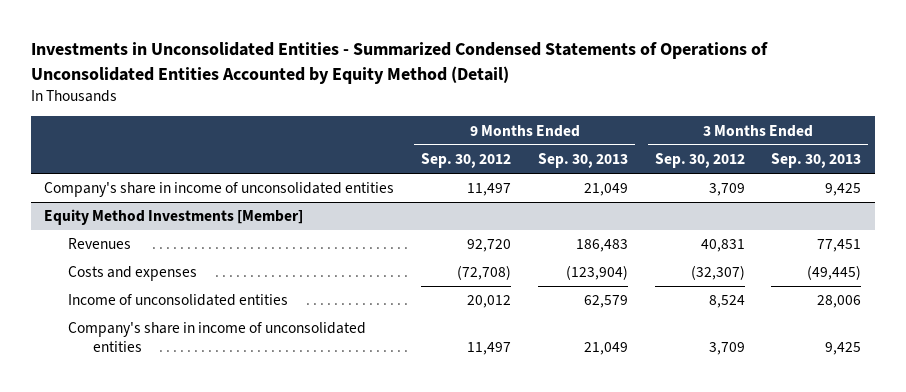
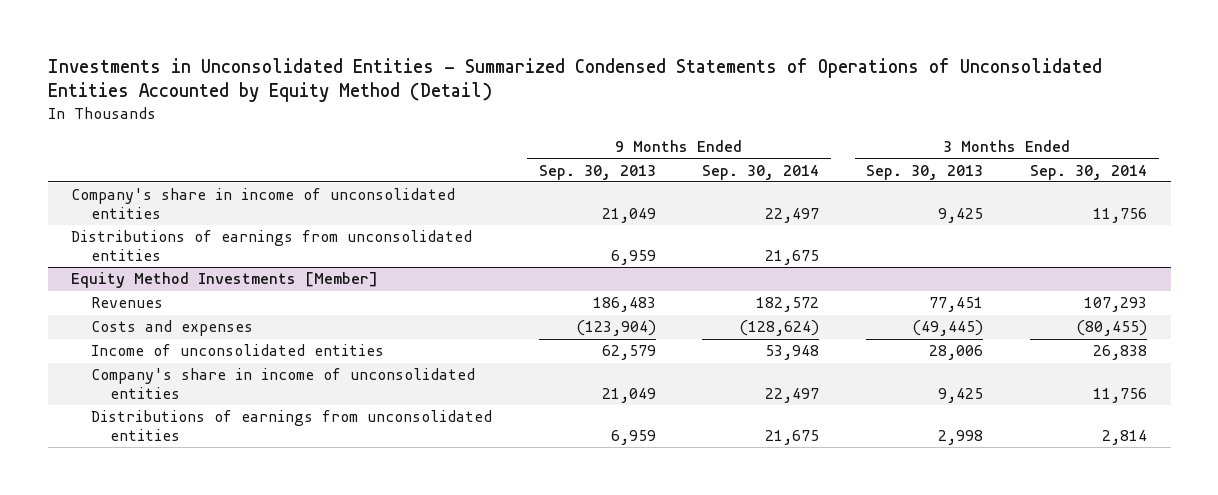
[421,153,512,169] Sep. 30, 2012 -> none
[654,153,745,169] Sep. 30, 2012 -> none
none -> [702,164,820,180] Sep. 30, 2014
none -> [1030,164,1148,180] Sep. 30, 2014
none -> [71,230,473,261] Distributions of earnings from unconsolidated entities
none -> [90,410,492,441] Distributions of earnings from unconsolidated entities

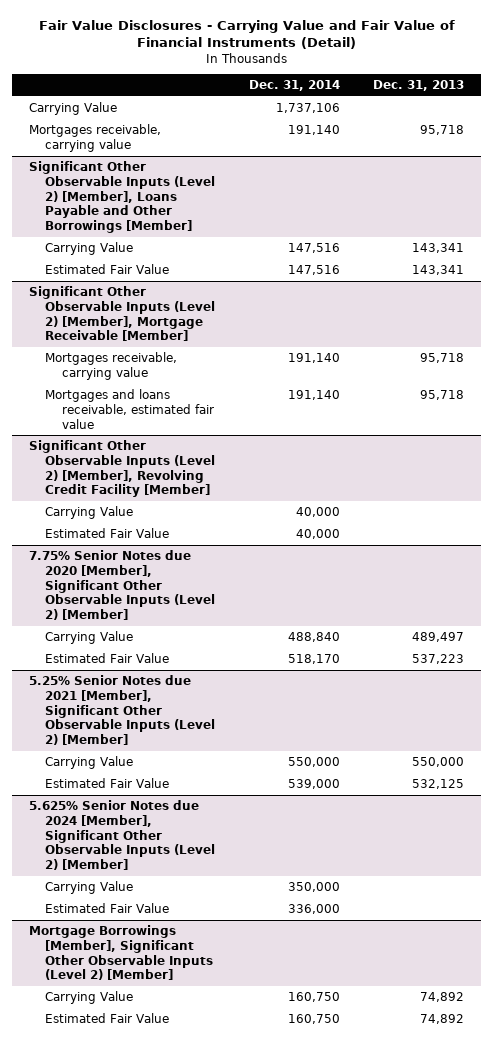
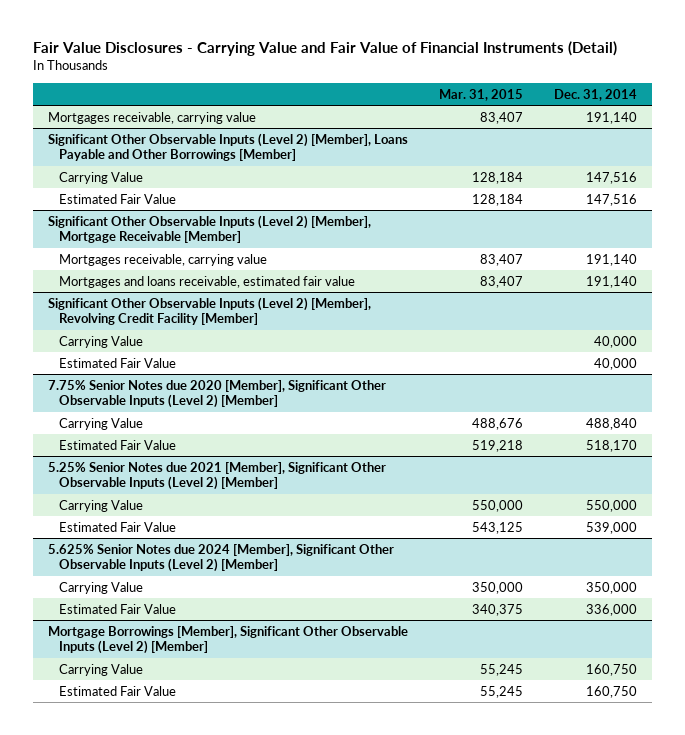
[373,80,465,92] Dec. 31, 2013 -> none
none -> [439,88,524,101] Mar. 31, 2015
[28,102,117,116] Carrying Value -> none

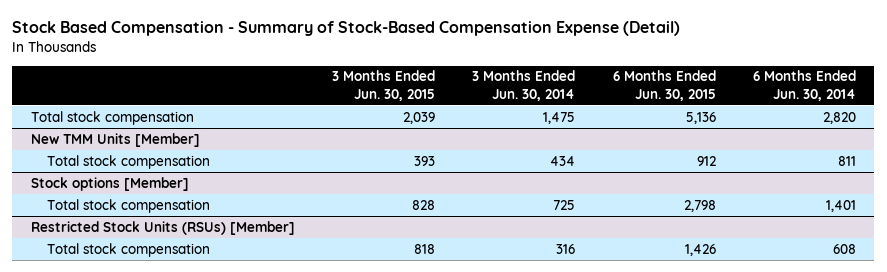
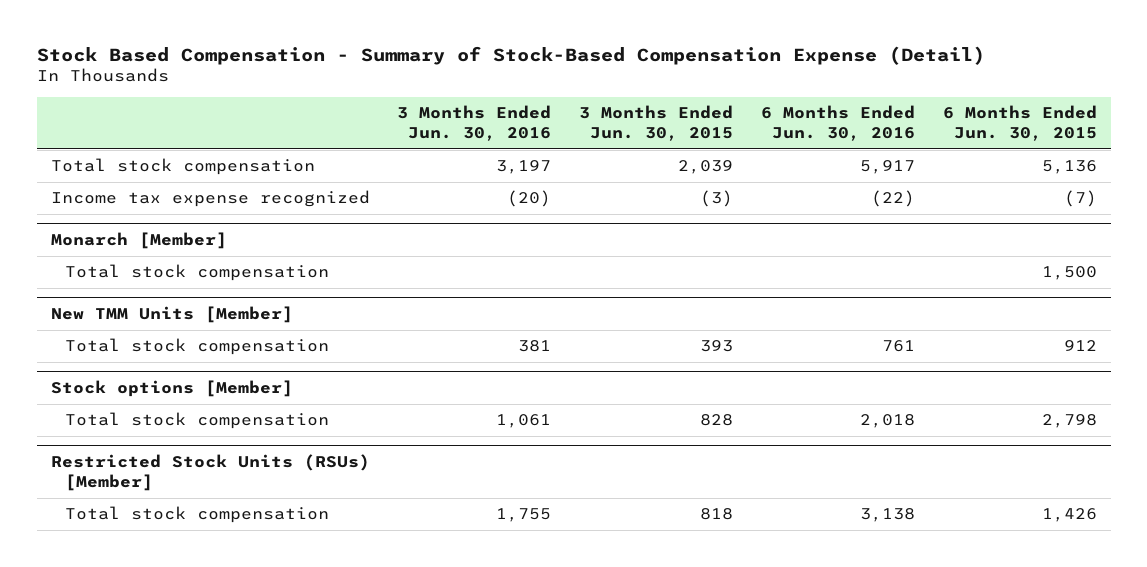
[472,70,576,101] 3 Months Ended Jun. 30, 2014 -> none
[752,70,856,101] 6 Months Ended Jun. 30, 2014 -> none
none -> [397,105,552,142] 3 Months Ended Jun. 30, 2016
none -> [760,105,915,142] 6 Months Ended Jun. 30, 2016
none -> [50,190,370,208] Income tax expense recognized
none -> [50,232,227,250] Monarch [Member]
none -> [64,264,329,282] Total stock compensation

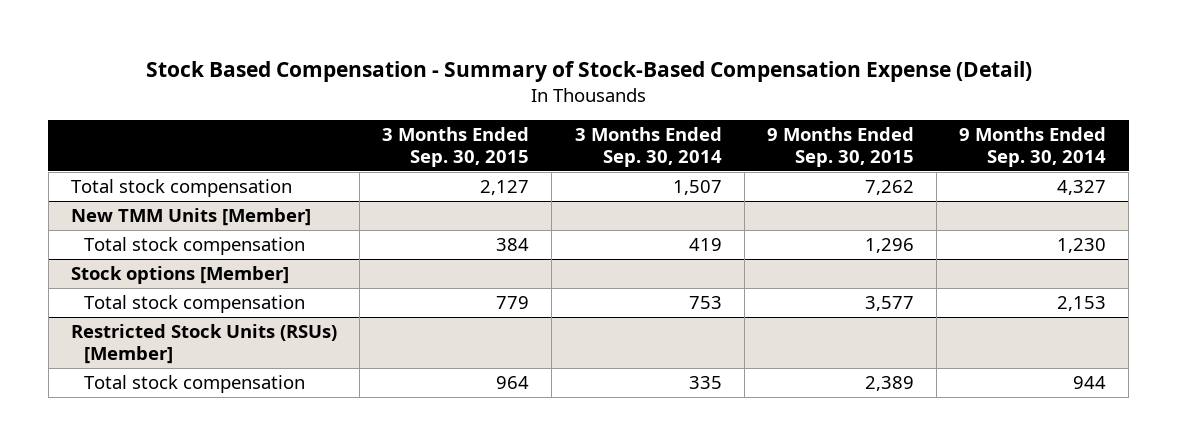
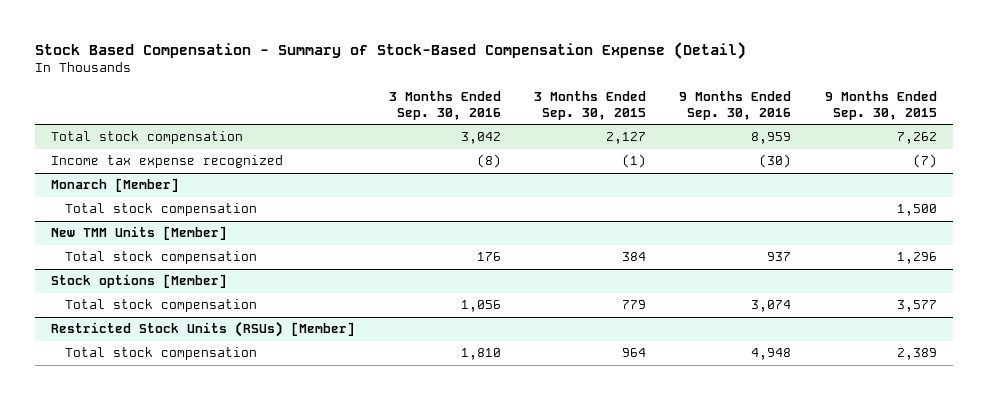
[574,127,722,168] 3 Months Ended Sep. 30, 2014 -> none
[959,127,1107,168] 9 Months Ended Sep. 30, 2014 -> none
none -> [388,91,501,121] 3 Months Ended Sep. 30, 2016
none -> [679,91,792,121] 9 Months Ended Sep. 30, 2016
none -> [51,155,284,169] Income tax expense recognized
none -> [51,178,180,193] Monarch [Member]
none -> [64,203,257,217] Total stock compensation

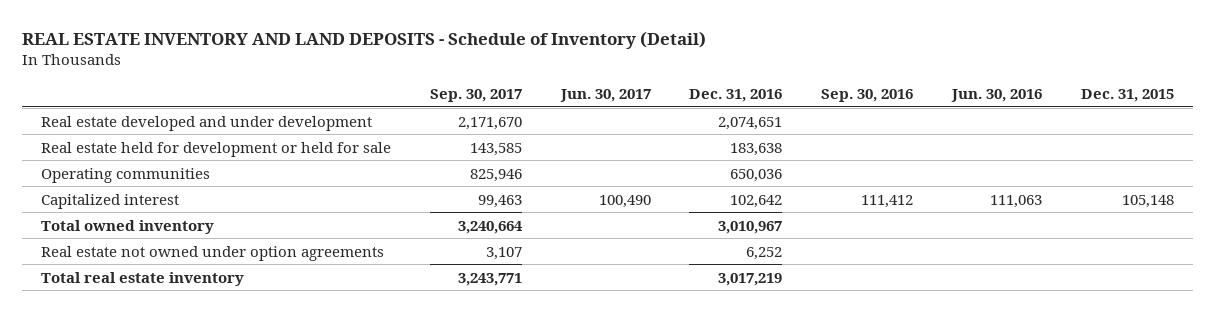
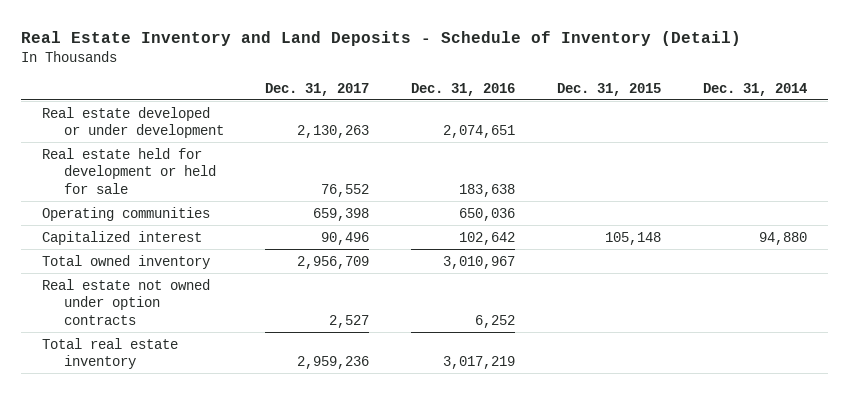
[21,30,706,49] REAL ESTATE INVENTORY AND LAND DEPOSITS - Schedule of Inventory (Detail) -> [21,31,742,47] Real Estate Inventory and Land Deposits - Schedule of Inventory (Detail)
[429,88,522,102] Sep. 30, 2017 -> none
[559,88,651,102] Jun. 30, 2017 -> none
[821,88,914,102] Sep. 30, 2016 -> none
[951,88,1043,102] Jun. 30, 2016 -> none
none -> [265,82,370,96] Dec. 31, 2017
none -> [703,82,808,96] Dec. 31, 2014
[41,115,373,131] Real estate developed and under development -> [42,106,224,139] Real estate developed or under development
[41,245,385,261] Real estate not owned under option agreements -> [42,278,211,325] Real estate not owned under option contracts

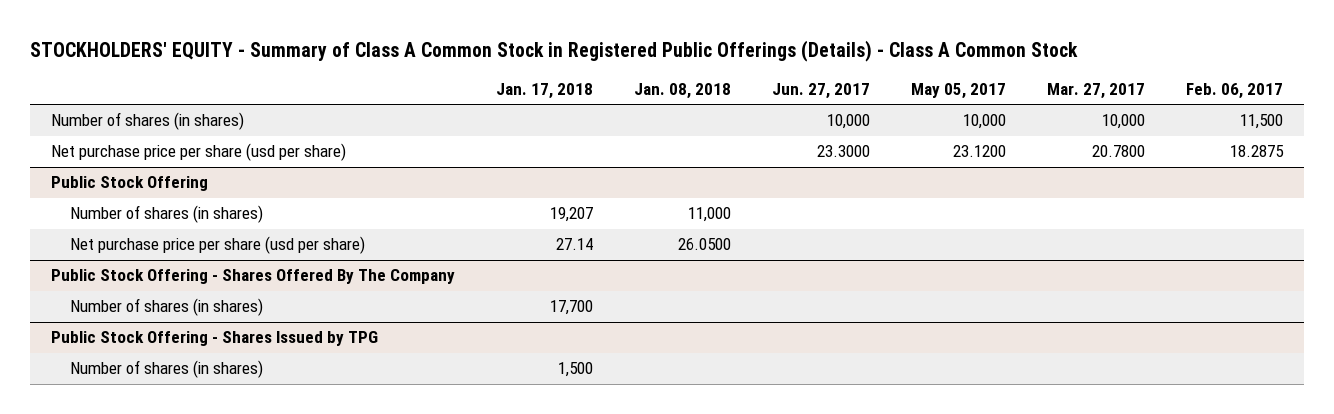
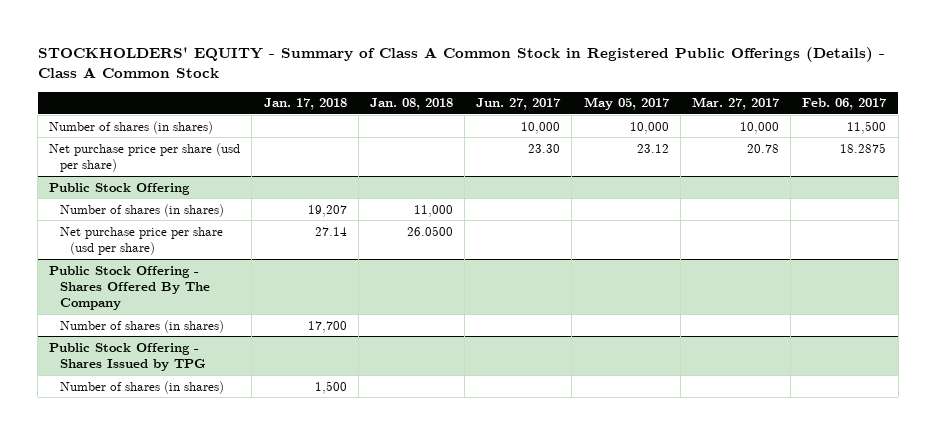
[817,145,871,158] 23.3000 -> [528,143,561,153] 23.30
[953,145,1007,158] 23.1200 -> [636,143,669,153] 23.12
[1092,145,1146,158] 20.7800 -> [746,143,779,153] 20.78

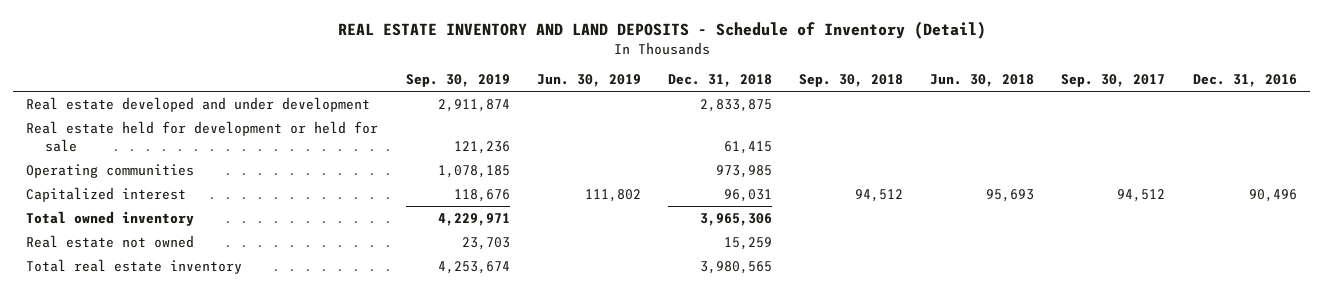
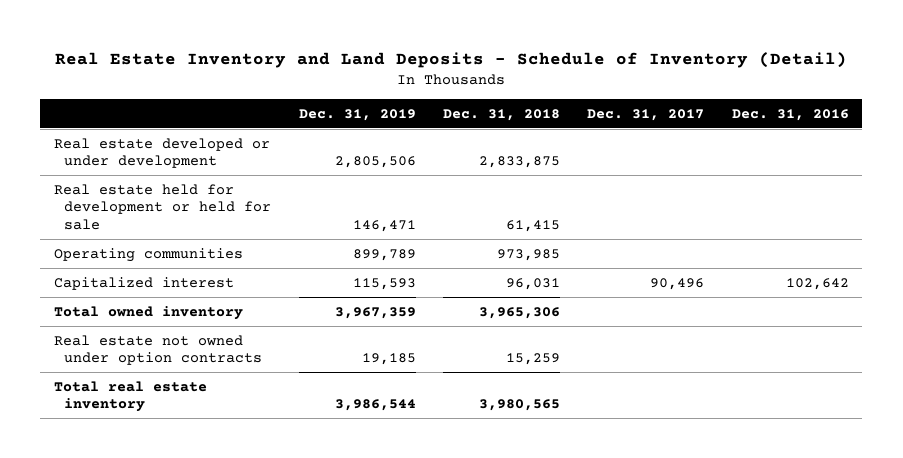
[337,20,986,39] REAL ESTATE INVENTORY AND LAND DEPOSITS - Schedule of Inventory (Detail) -> [55,51,848,68] Real Estate Inventory and Land Deposits - Schedule of Inventory (Detail)
[405,74,510,88] Sep. 30, 2019 -> none
[536,74,641,88] Jun. 30, 2019 -> none
[799,74,904,88] Sep. 30, 2018 -> none
[930,74,1035,88] Jun. 30, 2018 -> none
[1061,74,1166,88] Sep. 30, 2017 -> none
none -> [298,108,416,121] Dec. 31, 2019
none -> [587,108,705,121] Dec. 31, 2017
[26,96,371,112] Real estate developed and under development -> [53,137,270,169] Real estate developed or under development
[1248,188,1297,202] 90,496 -> [785,277,849,290] 102,642
[26,234,195,248] Real estate not owned -> [53,334,263,366] Real estate not owned under option contracts

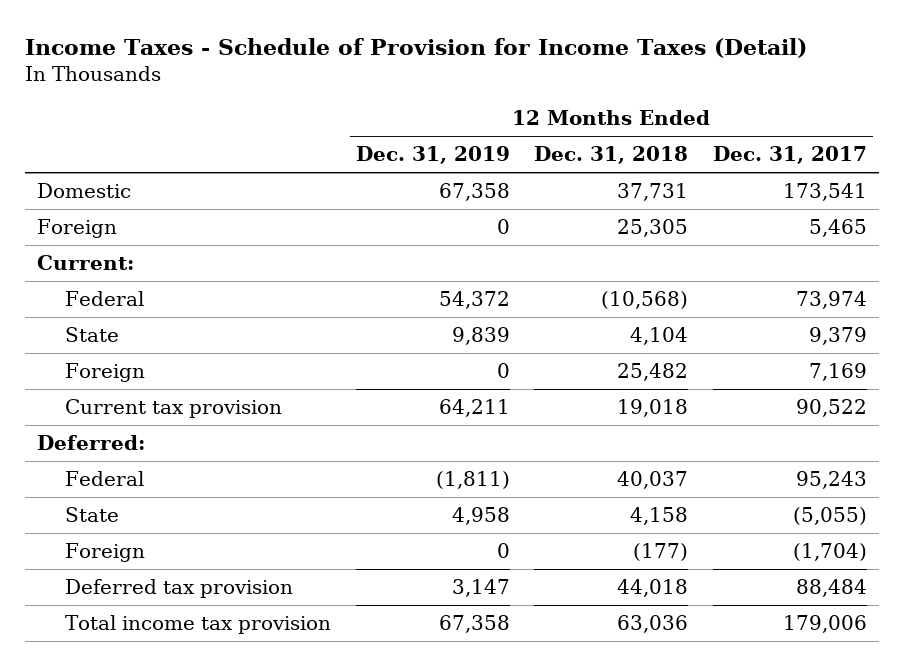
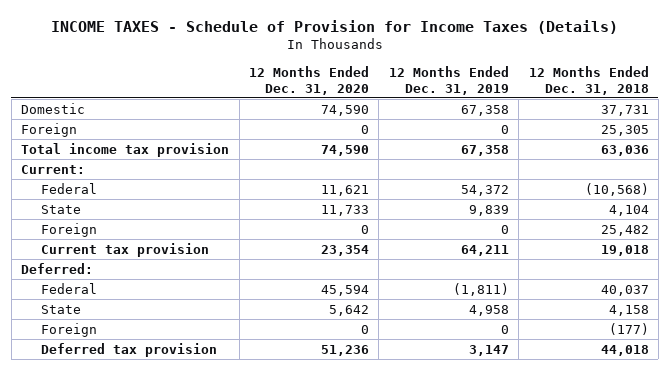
[24,37,807,58] Income Taxes - Schedule of Provision for Income Taxes (Detail) -> [50,19,618,34] INCOME TAXES - Schedule of Provision for Income Taxes (Details)
[712,146,867,165] Dec. 31, 2017 -> none
none -> [248,65,369,95] 12 Months Ended Dec. 31, 2020
[65,615,332,635] Total income tax provision -> [21,142,230,157] Total income tax provision

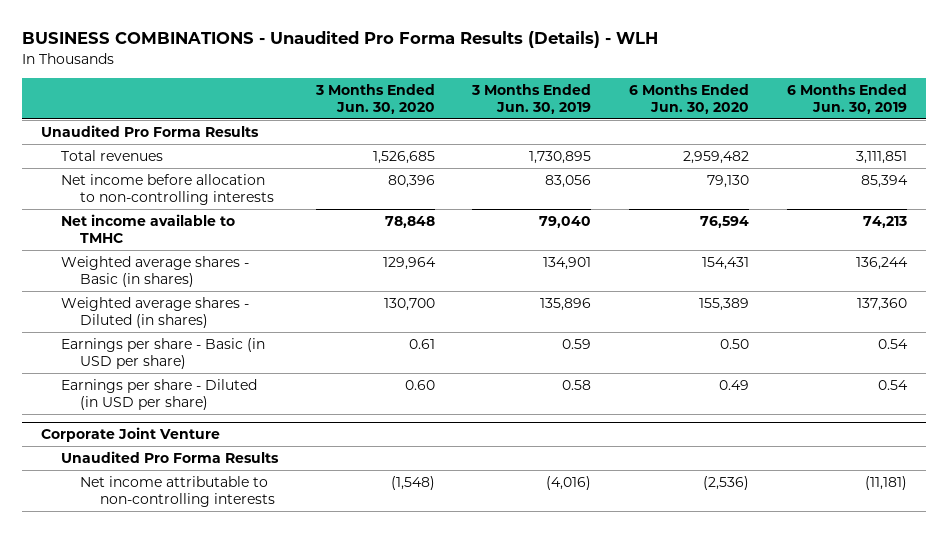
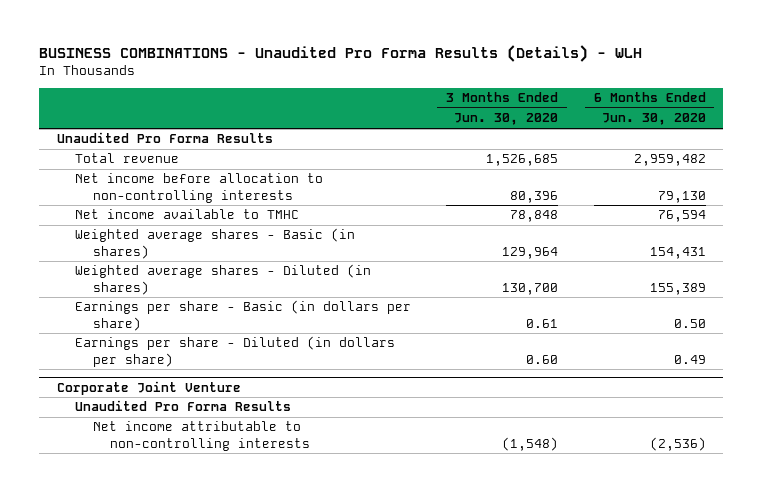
[471,83,592,114] 3 Months Ended Jun. 30, 2019 -> none
[786,83,907,114] 6 Months Ended Jun. 30, 2019 -> none
[60,149,163,161] Total revenues -> [74,153,179,164] Total revenue
[60,337,265,369] Earnings per share - Basic (in USD per share) -> [74,300,411,331] Earnings per share - Basic (in dollars per share)
[60,378,257,410] Earnings per share - Diluted (in USD per share) -> [74,336,395,367] Earnings per share - Diluted (in dollars per share)

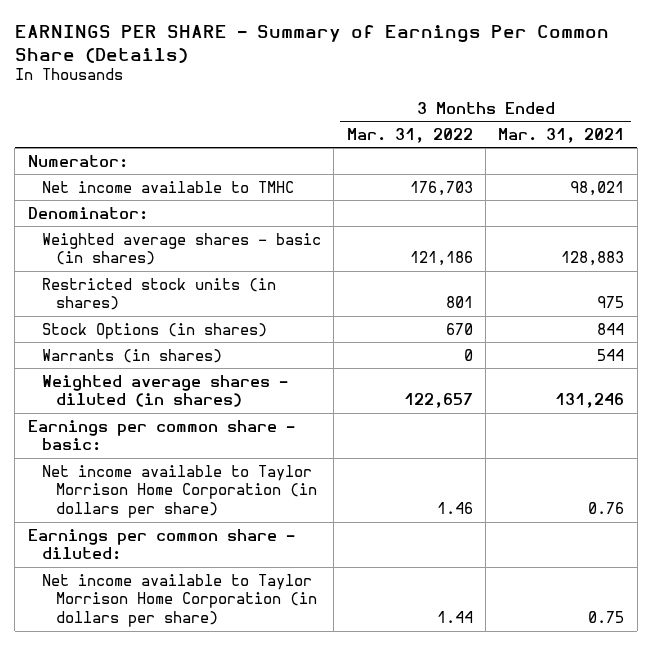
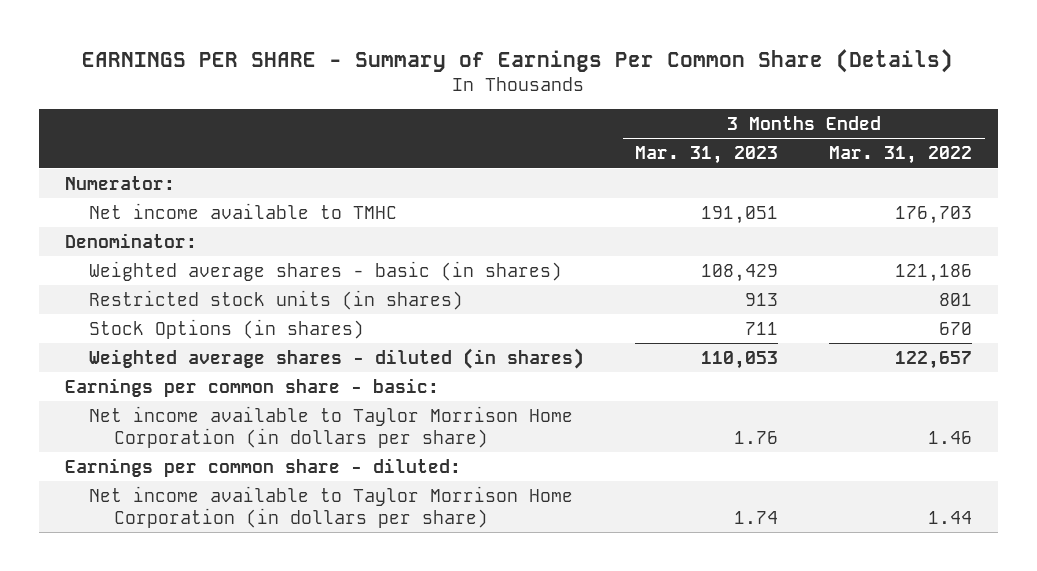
[498,127,625,143] Mar. 31, 2021 -> none
none -> [635,146,779,165] Mar. 31, 2023
[41,348,222,363] Warrants (in shares) -> none

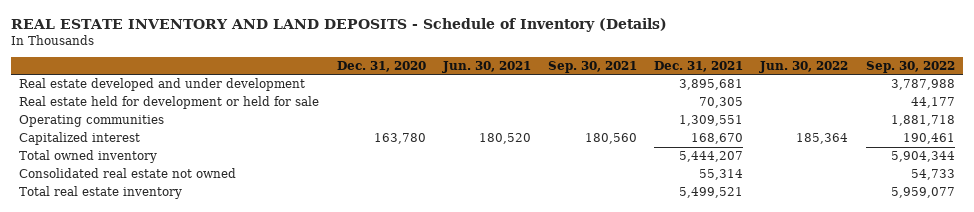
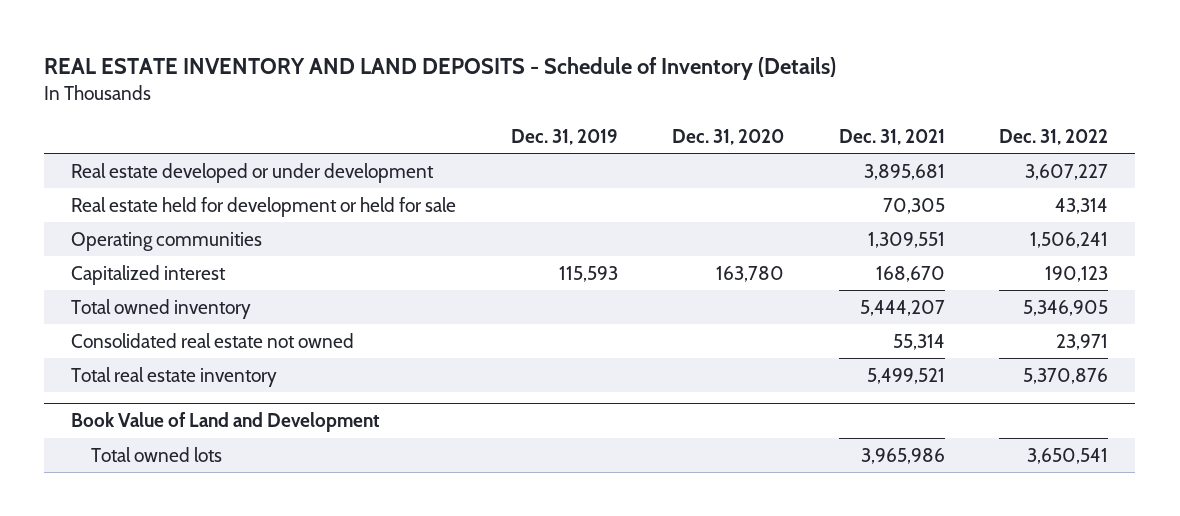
[441,60,531,73] Jun. 30, 2021 -> none
[547,60,637,73] Sep. 30, 2021 -> none
[759,60,849,73] Jun. 30, 2022 -> none
[865,60,955,73] Sep. 30, 2022 -> none
none -> [510,128,618,145] Dec. 31, 2019
none -> [999,128,1109,145] Dec. 31, 2022
[19,78,306,92] Real estate developed and under development -> [71,162,435,183] Real estate developed or under development
none -> [71,412,381,433] Book Value of Land and Development
none -> [91,446,223,462] Total owned lots

